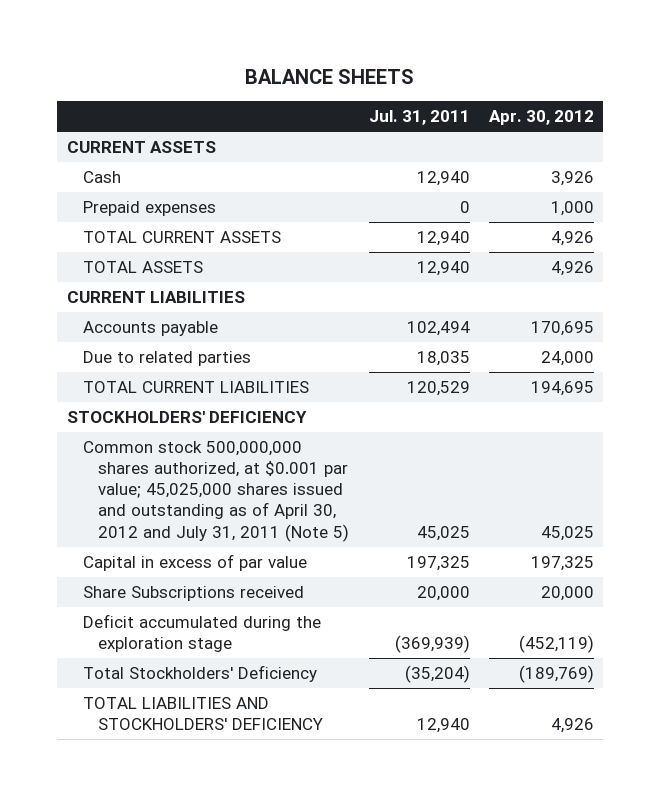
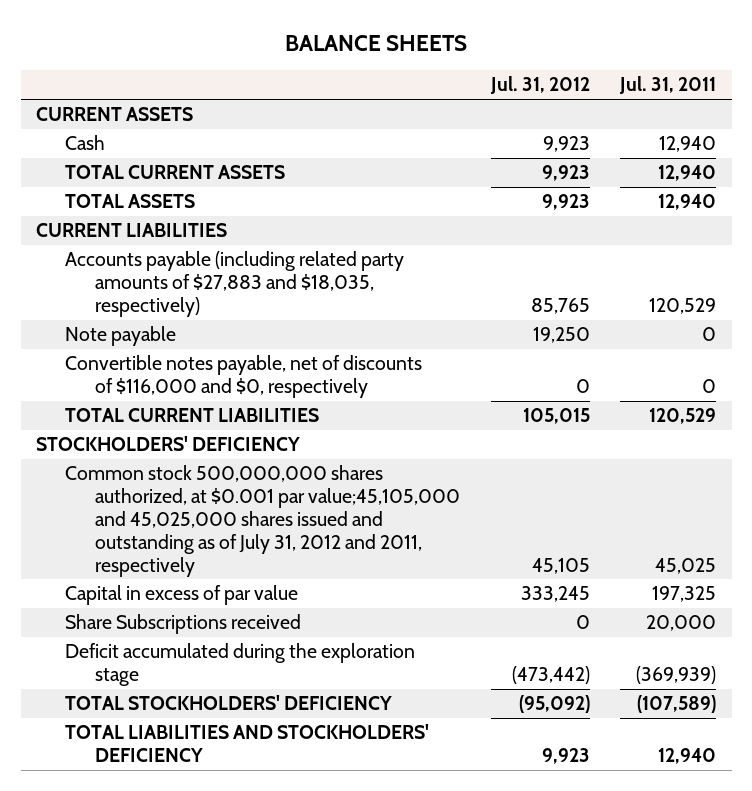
[488,110,594,126] Apr. 30, 2012 -> none
none -> [489,76,590,95] Jul. 31, 2012
[82,201,216,217] Prepaid expenses -> none
[82,321,218,337] Accounts payable -> none
[82,351,251,367] Due to related parties -> none
none -> [65,251,405,317] Accounts payable (including related party amounts of $27,883 and $18,035, respectively)
none -> [65,326,177,347] Note payable
none -> [65,355,423,399] Convertible notes payable, net of discounts of $116,000 and $0, respectively
[82,441,350,542] Common stock 500,000,000 shares authorized, at $0.001 par value; 45,025,000 shares issued and outstanding as of April 30, 2012 and July 31, 2011 (Note 5) -> [65,465,460,577] Common stock 500,000,000 shares authorized, at $0.001 par value;45,105,000 and 45,025,000 shares issued and outstanding as of July 31, 2012 and 2011, respectively
[82,665,317,683] Total Stockholders' Deficiency -> [65,695,393,711] TOTAL STOCKHOLDERS' DEFICIENCY
[404,665,470,684] (35,204) -> [637,695,717,714] (107,589)

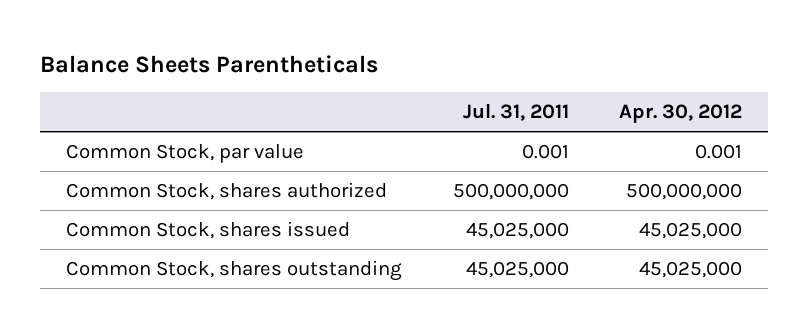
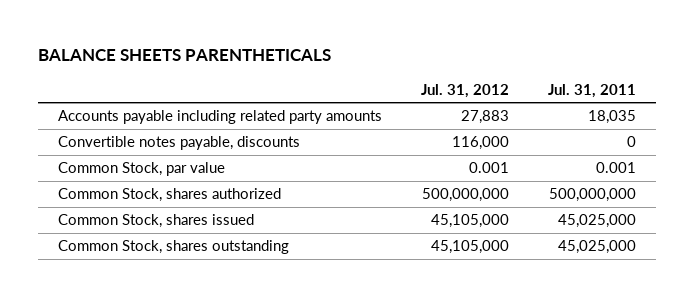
[40,54,379,73] Balance Sheets Parentheticals -> [38,49,332,62] BALANCE SHEETS PARENTHETICALS
[619,104,743,124] Apr. 30, 2012 -> none
none -> [420,83,509,98] Jul. 31, 2012
none -> [57,110,382,125] Accounts payable including related party amounts
none -> [57,136,300,151] Convertible notes payable, discounts

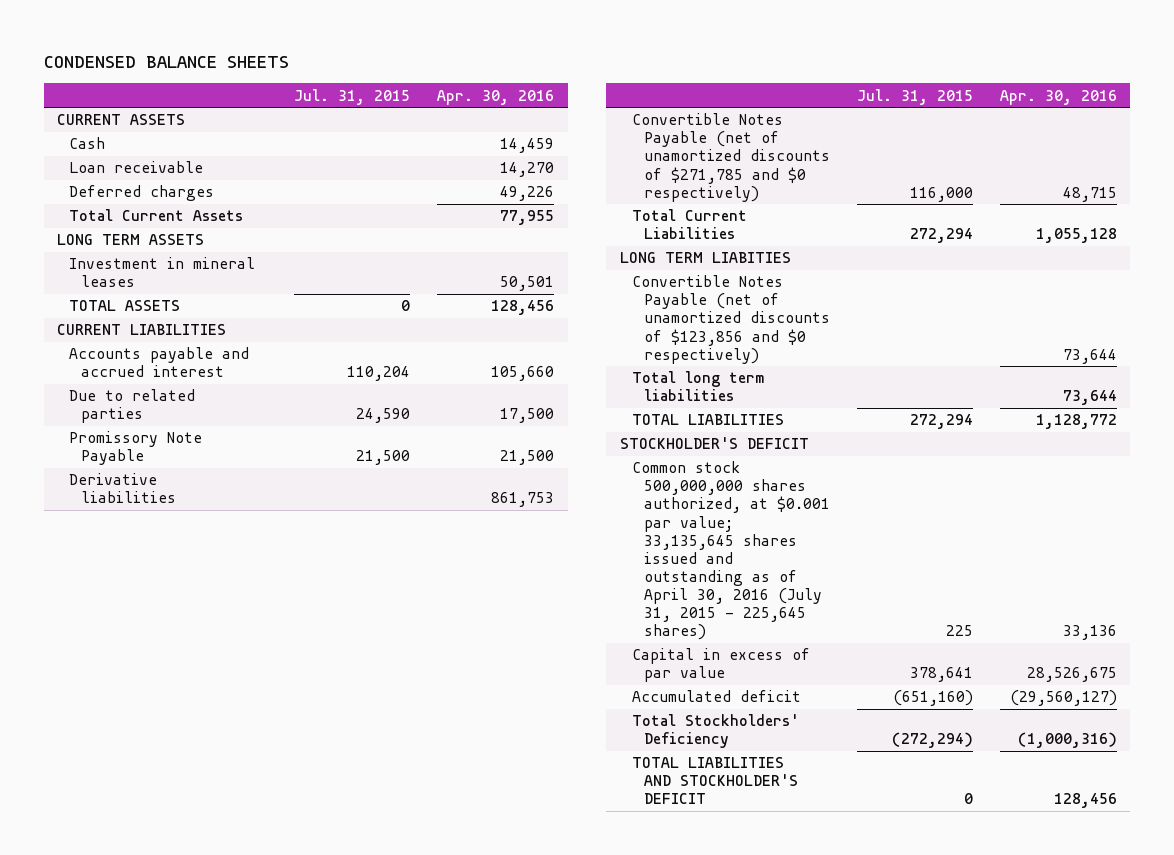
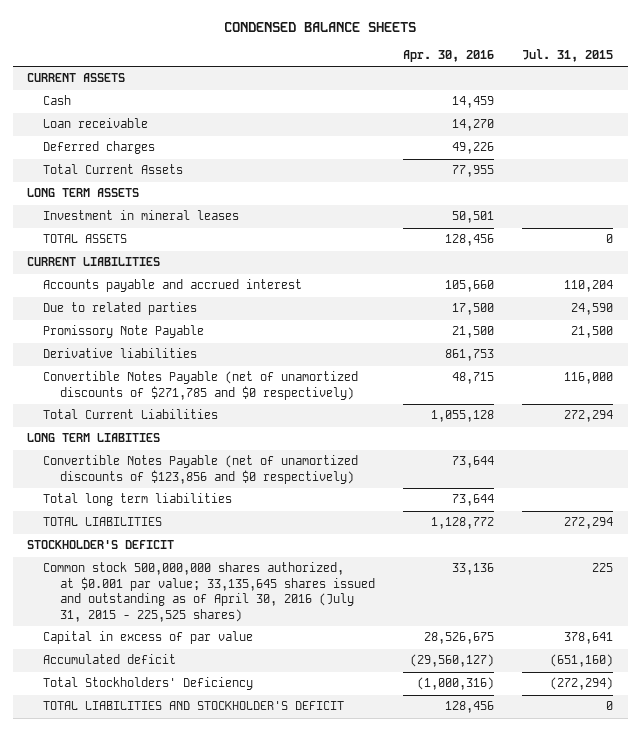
[632,461,831,641] Common stock 500,000,000 shares authorized, at $0.001 par value; 33,135,645 shares issued and outstanding as of April 30, 2016 (July 31, 2015 - 225,645 shares) -> [43,562,375,622] Common stock 500,000,000 shares authorized, at $0.001 par value; 33,135,645 shares issued and outstanding as of April 30, 2016 (July 31, 2015 - 225,525 shares)

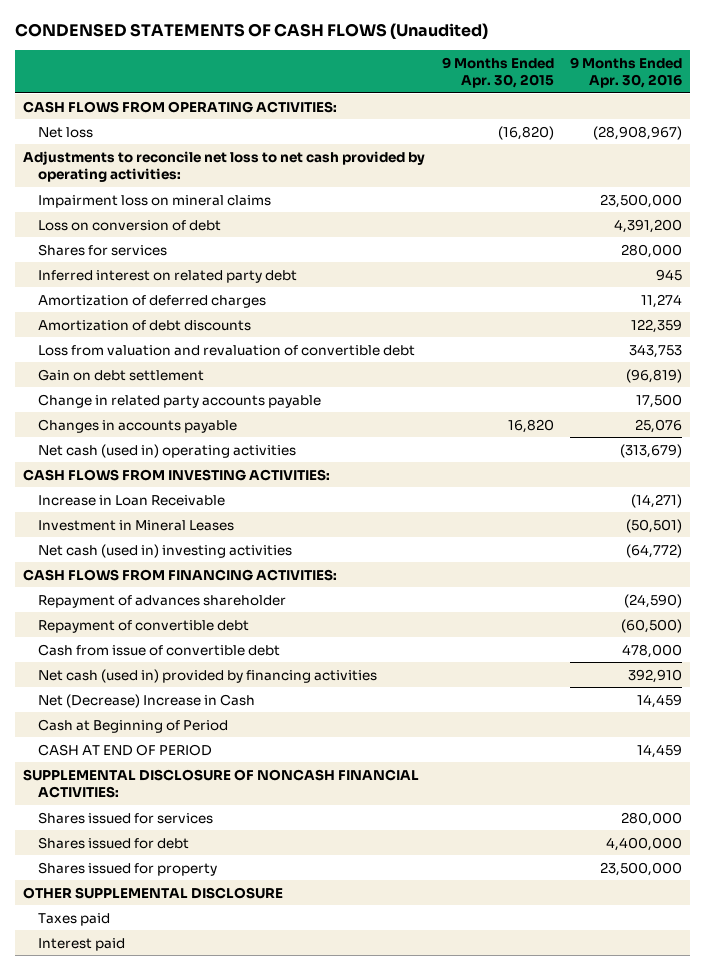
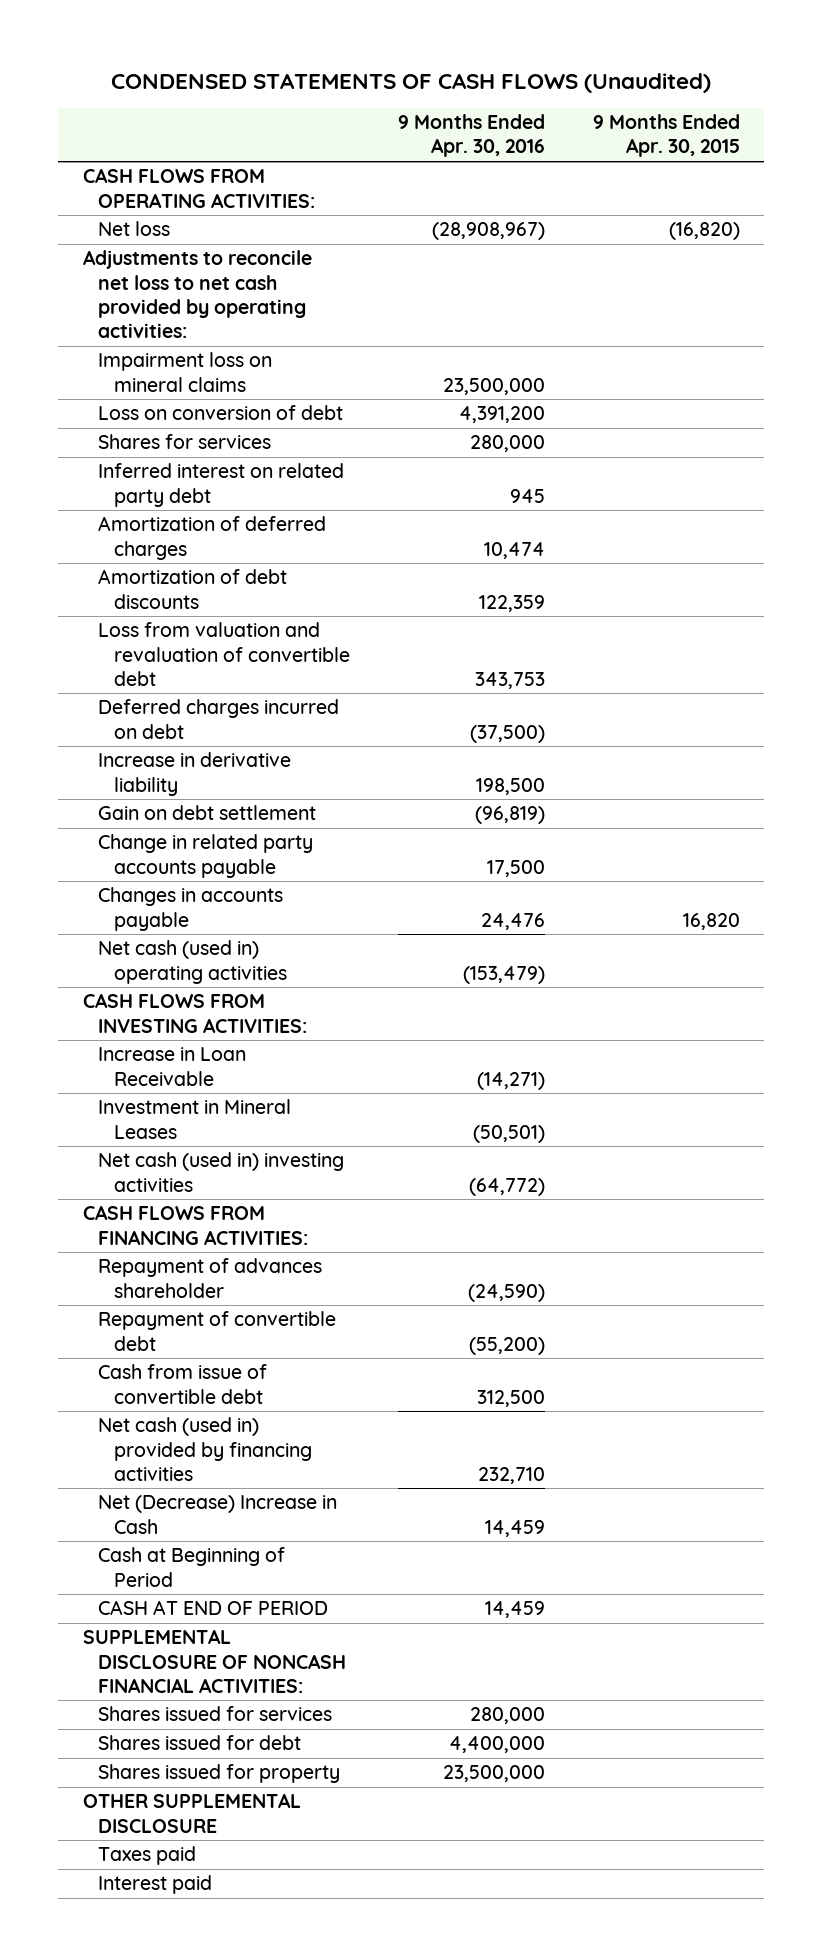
[641,293,683,308] 11,274 -> [483,541,545,559] 10,474
none -> [98,699,340,739] Deferred charges incurred on debt
none -> [98,752,292,796] Increase in derivative liability
[635,418,683,433] 25,076 -> [480,912,545,930] 24,476
[620,443,683,458] (313,679) -> [462,965,545,984] (153,479)
[621,618,683,633] (60,500) -> [468,1336,545,1355] (55,200)
[622,643,683,658] 478,000 -> [476,1389,545,1407] 312,500
[628,668,683,683] 392,910 -> [477,1466,545,1484] 232,710

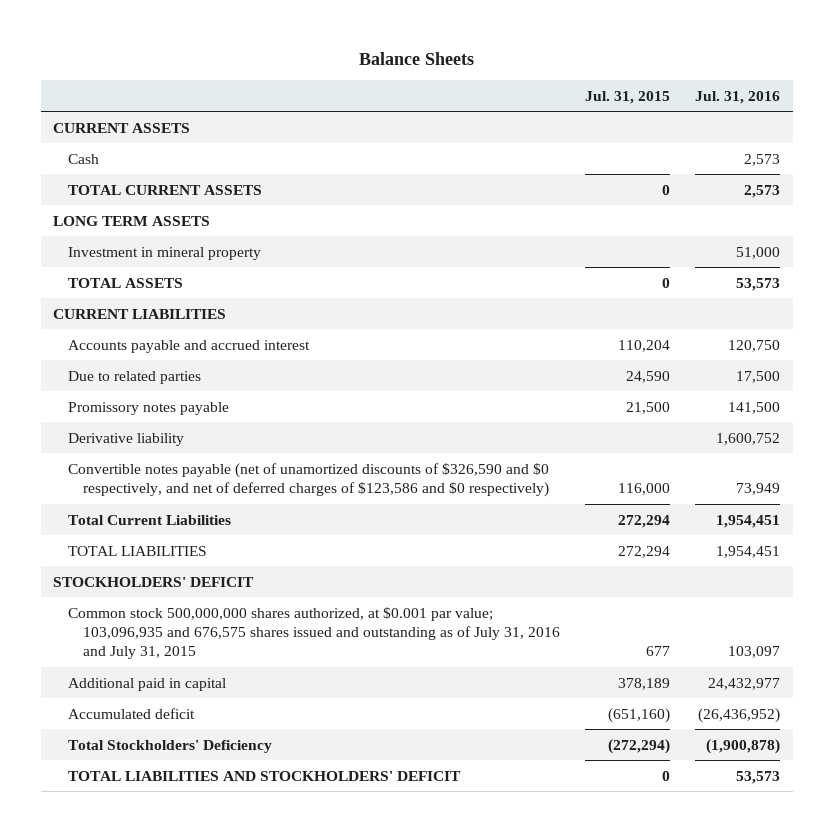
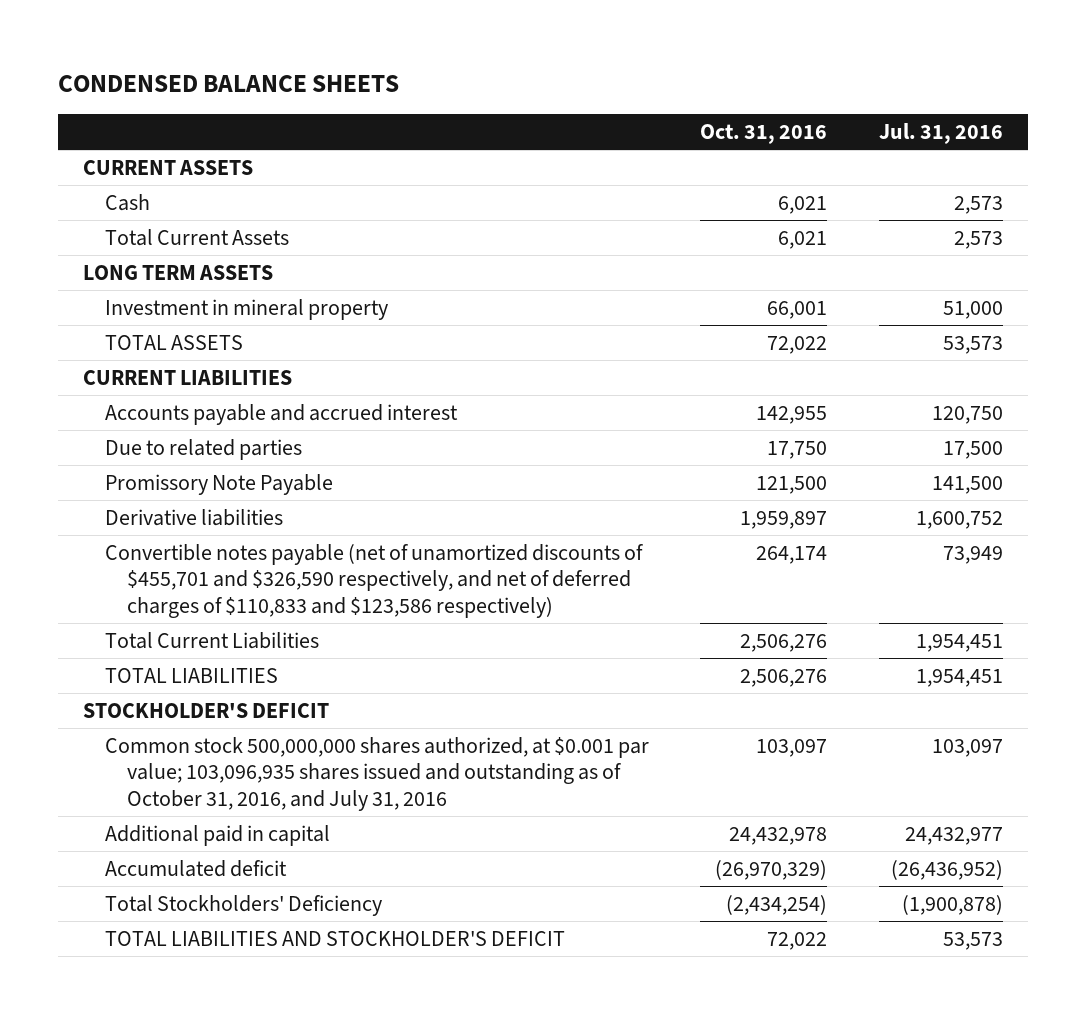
[358,51,474,65] Balance Sheets -> [57,75,399,93] CONDENSED BALANCE SHEETS
[585,90,671,104] Jul. 31, 2015 -> none
none -> [700,123,828,144] Oct. 31, 2016
[68,184,263,195] TOTAL CURRENT ASSETS -> [105,228,290,246] Total Current Assets
[68,401,230,415] Promissory notes payable -> [105,473,334,495] Promissory Note Payable
[68,432,185,446] Derivative liability -> [105,508,284,526] Derivative liabilities
[68,462,550,497] Convertible notes payable (net of unamortized discounts of $326,590 and $0 respectively, and net of deferred charges of $123,586 and $0 respectively) -> [105,543,645,618] Convertible notes payable (net of unamortized discounts of $455,701 and $326,590 respectively, and net of deferred charges of $110,833 and $123,586 respectively)
[53,576,255,587] STOCKHOLDERS' DEFICIT -> [83,702,330,718] STOCKHOLDER'S DEFICIT
[68,606,561,660] Common stock 500,000,000 shares authorized, at $0.001 par value; 103,096,935 and 676,575 shares issued and outstanding as of July 31, 2016 and July 31, 2015 -> [105,736,650,811] Common stock 500,000,000 shares authorized, at $0.001 par value; 103,096,935 shares issued and outstanding as of October 31, 2016, and July 31, 2016
[68,770,462,781] TOTAL LIABILITIES AND STOCKHOLDERS' DEFICIT -> [105,930,566,946] TOTAL LIABILITIES AND STOCKHOLDER'S DEFICIT

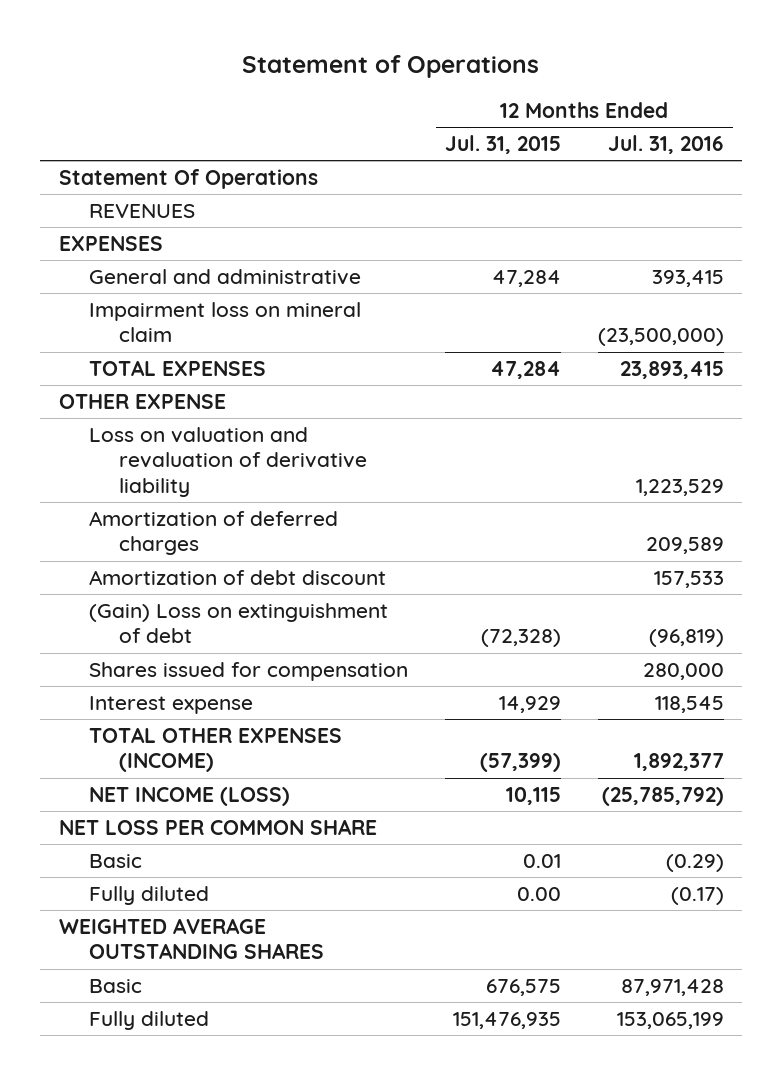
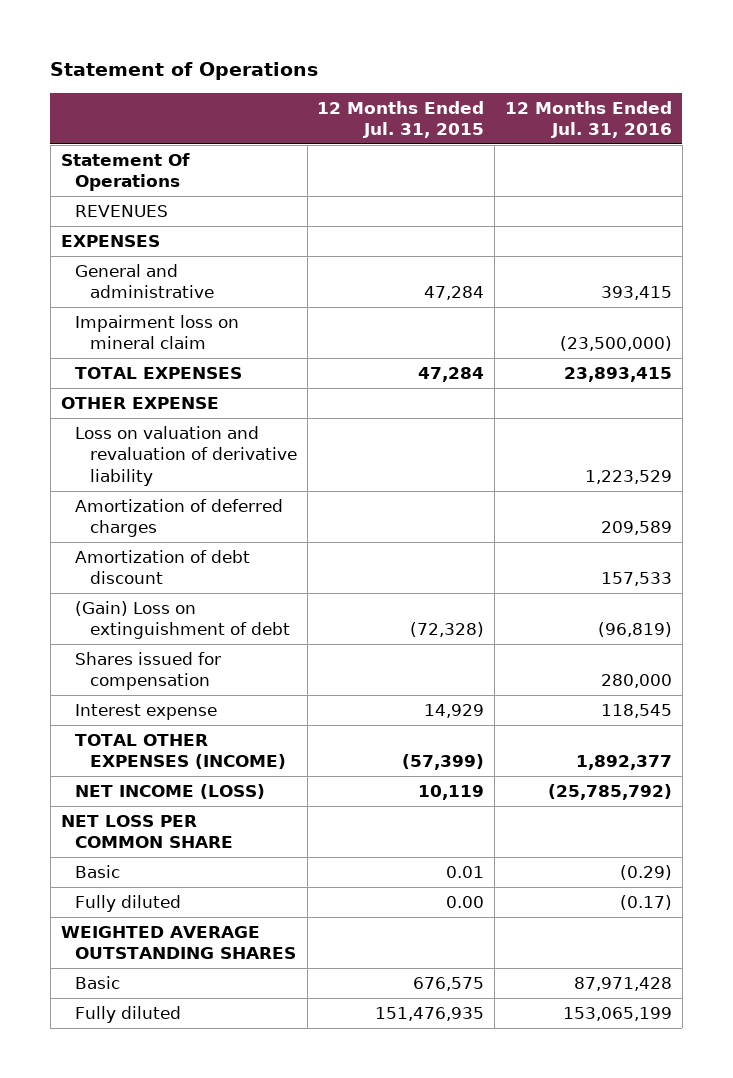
[505,787,561,806] 10,115 -> [418,785,485,801] 10,119

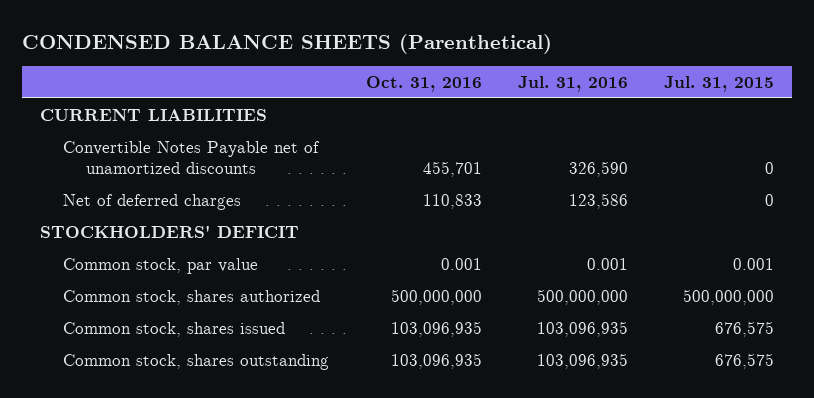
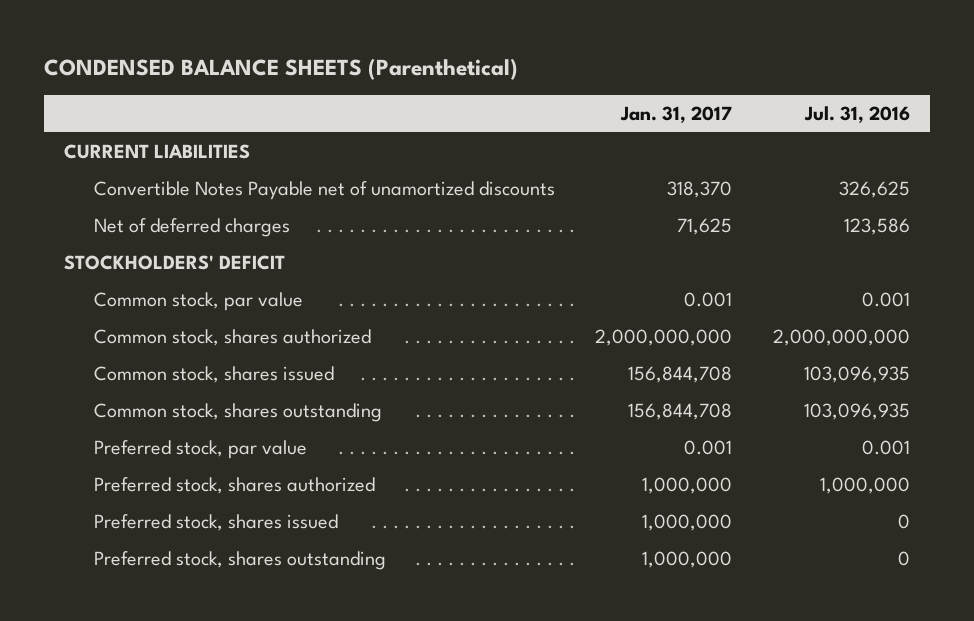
[365,75,482,92] Oct. 31, 2016 -> none
[663,75,774,92] Jul. 31, 2015 -> none
none -> [620,105,733,123] Jan. 31, 2017
[568,161,628,178] 326,590 -> [838,181,910,199] 326,625
[536,288,628,305] 500,000,000 -> [772,329,910,347] 2,000,000,000
none -> [94,440,308,460] Preferred stock, par value
none -> [94,477,376,495] Preferred stock, shares authorized
none -> [94,514,339,532] Preferred stock, shares issued
none -> [94,551,387,571] Preferred stock, shares outstanding

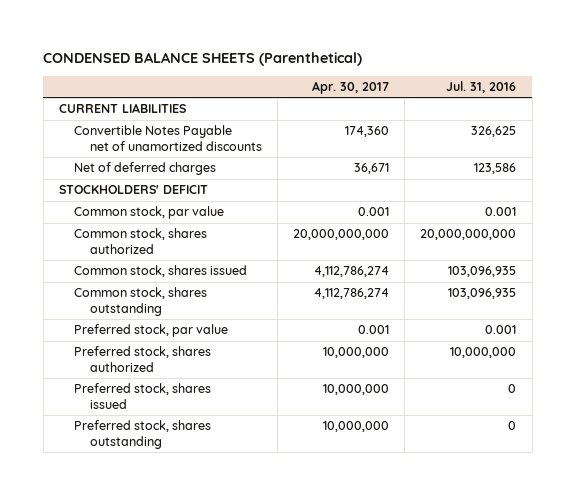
[620,105,733,123] Jan. 31, 2017 -> none
none -> [312,80,390,94] Apr. 30, 2017
[772,329,910,347] 2,000,000,000 -> [420,229,517,241] 20,000,000,000
[819,477,910,495] 1,000,000 -> [450,347,517,359] 10,000,000

